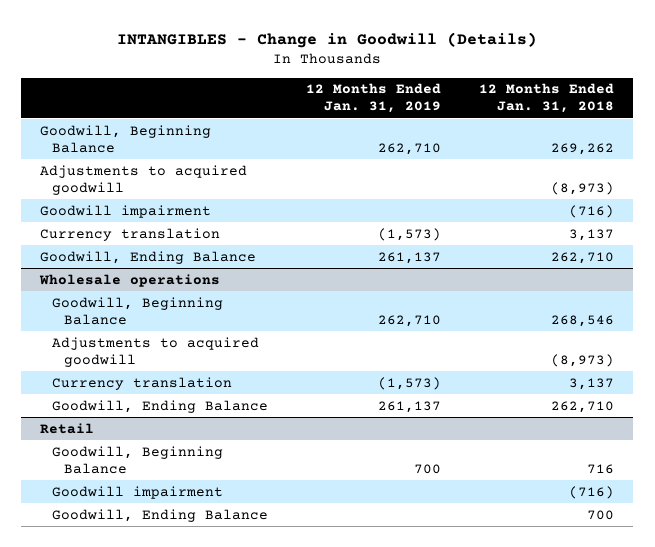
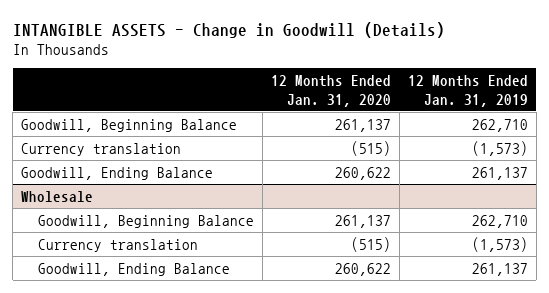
[117,31,538,48] INTANGIBLES - Change in Goodwill (Details) -> [12,21,445,38] INTANGIBLE ASSETS - Change in Goodwill (Details)
[479,83,615,114] 12 Months Ended Jan. 31, 2018 -> none
none -> [270,74,391,107] 12 Months Ended Jan. 31, 2020
[40,164,248,195] Adjustments to acquired goodwill -> none
[40,204,212,218] Goodwill impairment -> none
[39,273,221,287] Wholesale operations -> [21,190,94,202] Wholesale
[52,336,260,367] Adjustments to acquired goodwill -> none
[40,422,95,434] Retail -> none
[52,445,224,474] Goodwill, Beginning Balance -> none
[52,485,224,499] Goodwill impairment -> none
[52,508,269,522] Goodwill, Ending Balance -> none

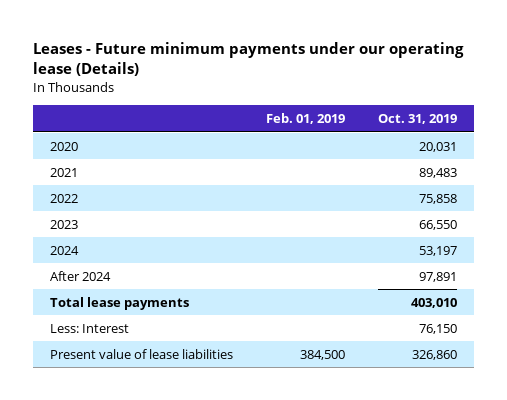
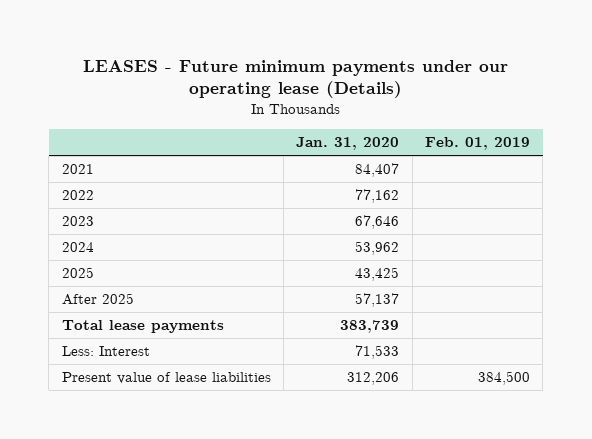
[33,41,465,77] Leases - Future minimum payments under our operating lease (Details) -> [82,59,508,99] LEASES - Future minimum payments under our operating lease (Details)
[378,114,458,125] Oct. 31, 2019 -> none
none -> [296,137,400,151] Jan. 31, 2020
[49,141,78,151] 2020 -> none
none -> [61,267,94,279] 2025
[49,270,111,281] After 2024 -> [61,293,134,306] After 2025

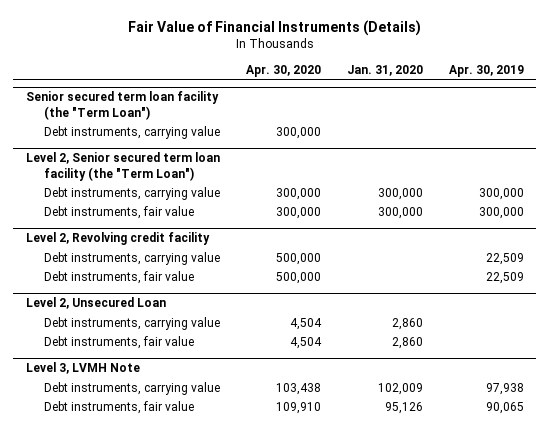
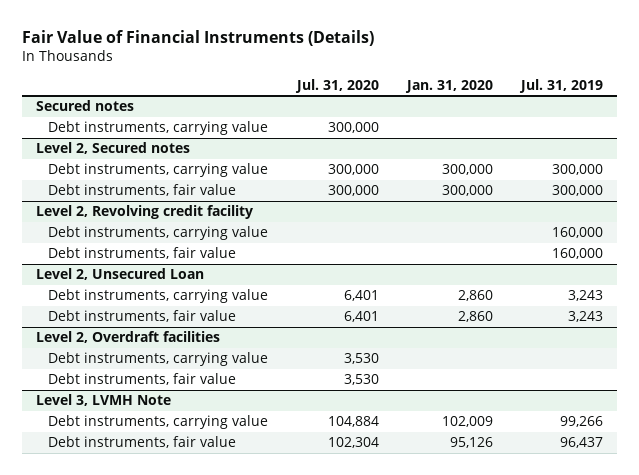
[245,65,321,78] Apr. 30, 2020 -> none
[448,65,524,78] Apr. 30, 2019 -> none
none -> [294,78,379,93] Jul. 31, 2020
none -> [519,78,604,93] Jul. 31, 2019
[25,91,219,120] Senior secured term loan facility (the "Term Loan") -> [36,100,135,112] Secured notes
[25,152,220,181] Level 2, Senior secured term loan facility (the "Term Loan") -> [36,142,191,155] Level 2, Secured notes
none -> [36,331,221,344] Level 2, Overdraft facilities
none -> [48,352,269,367] Debt instruments, carrying value
none -> [48,373,237,386] Debt instruments, fair value

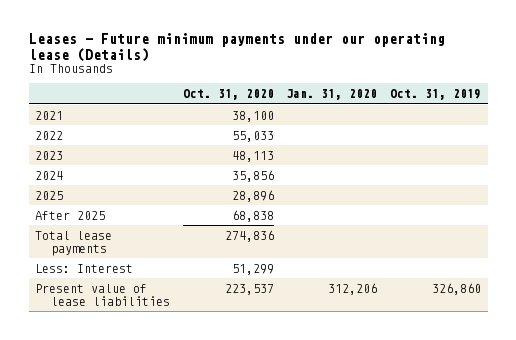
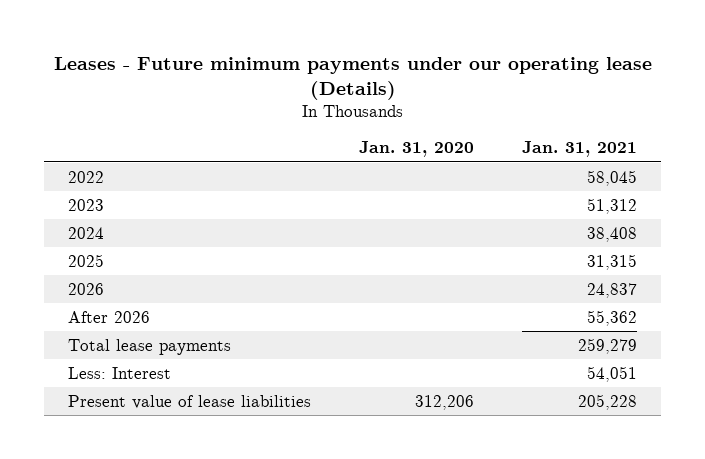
[182,89,274,101] Oct. 31, 2020 -> none
[390,89,482,101] Oct. 31, 2019 -> none
none -> [522,141,638,158] Jan. 31, 2021
[35,110,64,120] 2021 -> none
[35,210,106,220] After 2025 -> [68,282,105,295] 2026
none -> [68,310,151,323] After 2026

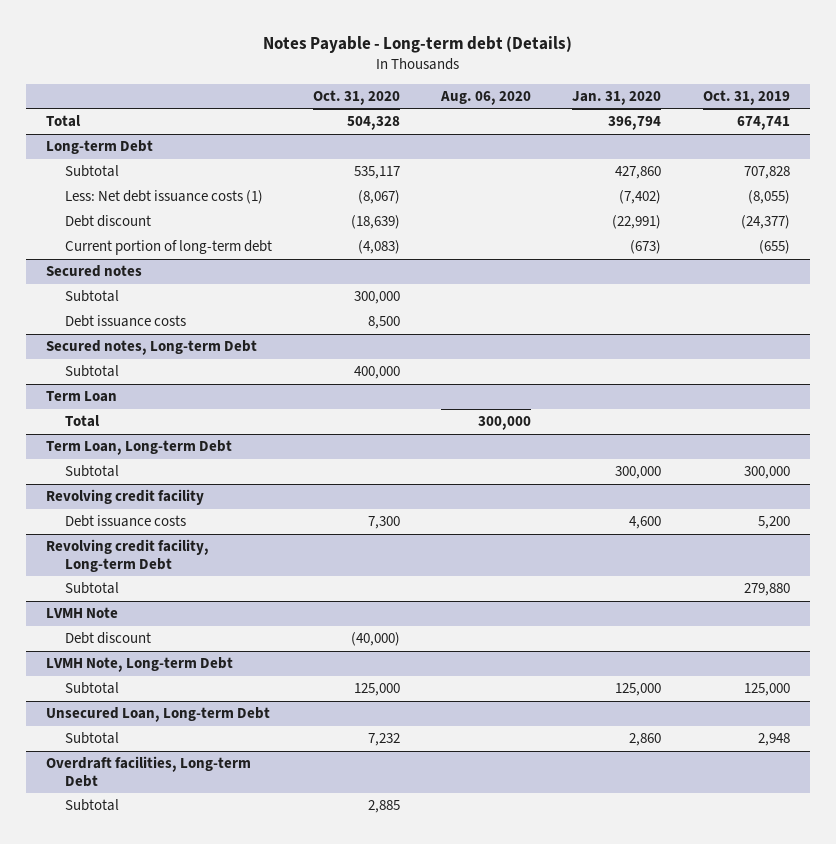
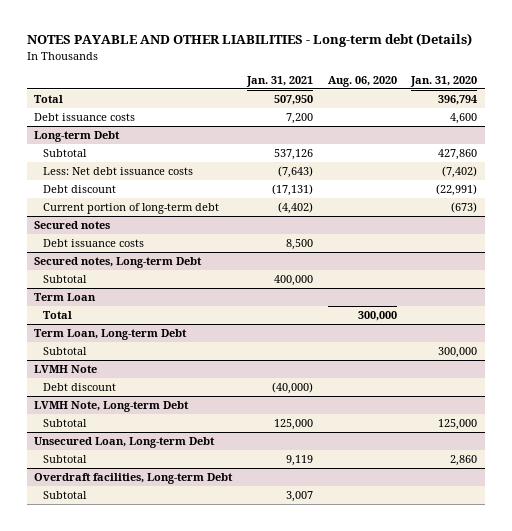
[262,35,572,53] Notes Payable - Long-term debt (Details) -> [27,33,473,48] NOTES PAYABLE AND OTHER LIABILITIES - Long-term debt (Details)
[313,89,401,105] Oct. 31, 2020 -> none
[702,89,790,105] Oct. 31, 2019 -> none
none -> [245,75,313,87] Jan. 31, 2021
none -> [34,113,136,122] Debt issuance costs
[65,190,264,205] Less: Net debt issuance costs (1) -> [43,167,194,176] Less: Net debt issuance costs
[65,290,120,303] Subtotal -> none
[46,489,205,506] Revolving credit facility -> none
[65,515,187,528] Debt issuance costs -> none
[46,539,210,572] Revolving credit facility, Long-term Debt -> none
[65,582,120,595] Subtotal -> none

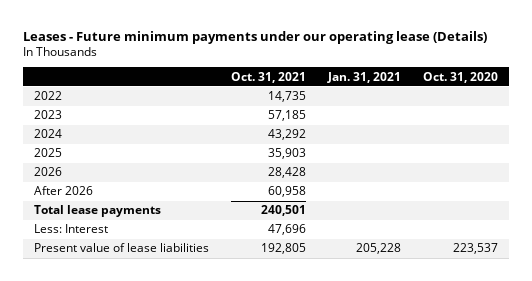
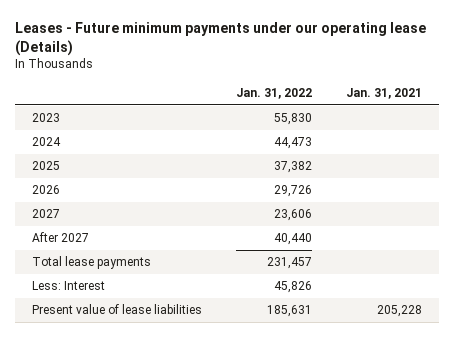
[230,71,306,83] Oct. 31, 2021 -> none
[422,71,498,83] Oct. 31, 2020 -> none
none -> [235,87,312,99] Jan. 31, 2022
[33,91,62,101] 2022 -> none
[33,186,93,196] After 2026 -> [31,209,60,219] 2027
none -> [31,232,89,243] After 2027

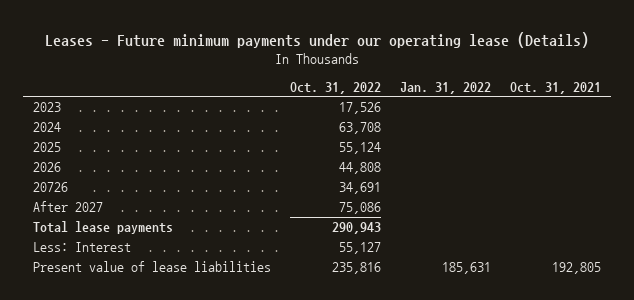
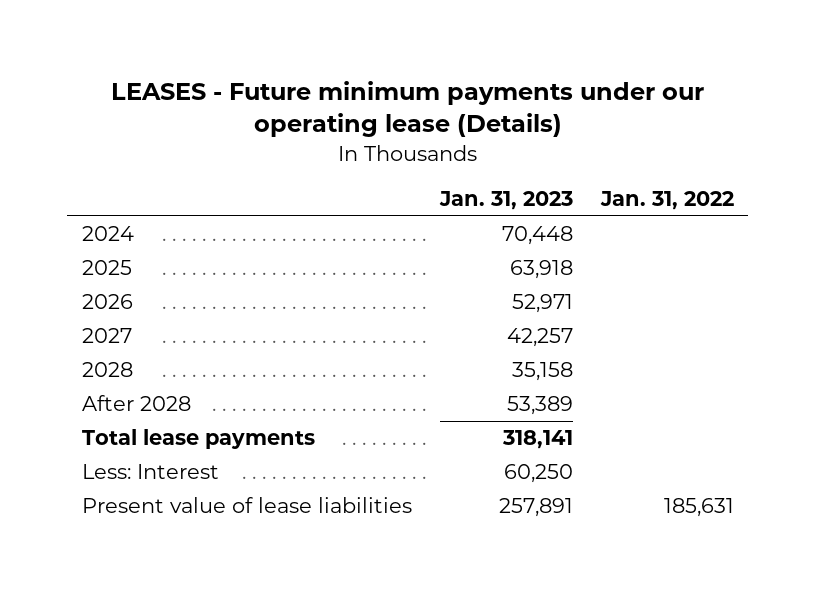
[44,31,589,48] Leases - Future minimum payments under our operating lease (Details) -> [110,80,704,138] LEASES - Future minimum payments under our operating lease (Details)
[289,81,381,94] Oct. 31, 2022 -> none
[510,81,602,94] Oct. 31, 2021 -> none
none -> [438,190,573,210] Jan. 31, 2023
[32,102,61,113] 2023 -> none
[32,182,68,193] 20726 -> [81,328,132,344] 2027
[32,201,103,213] After 2027 -> [81,362,133,378] 2028
none -> [81,395,191,412] After 2028

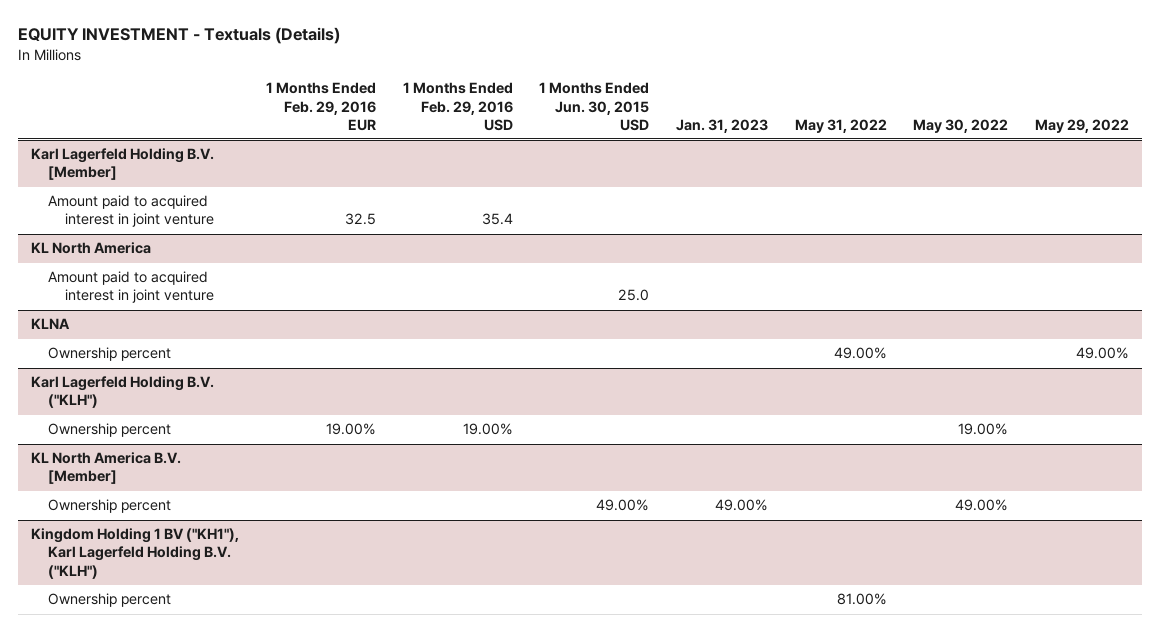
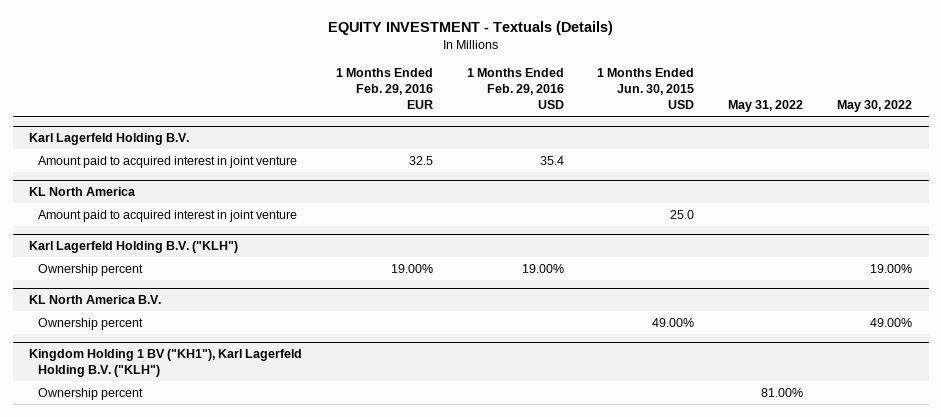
[676,118,769,133] Jan. 31, 2023 -> none
[1035,118,1130,133] May 29, 2022 -> none
[31,148,215,181] Karl Lagerfeld Holding B.V. [Member] -> [29,132,190,145] Karl Lagerfeld Holding B.V.
[31,318,71,330] KLNA -> none
[47,347,171,362] Ownership percent -> none
[31,452,182,485] KL North America B.V. [Member] -> [29,294,162,304] KL North America B.V.

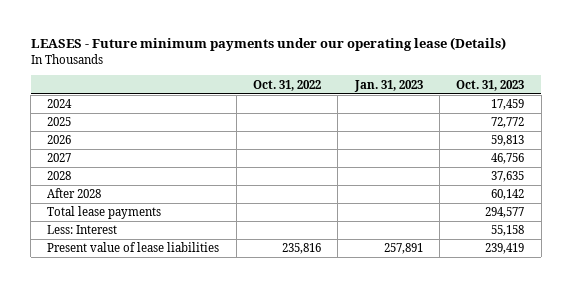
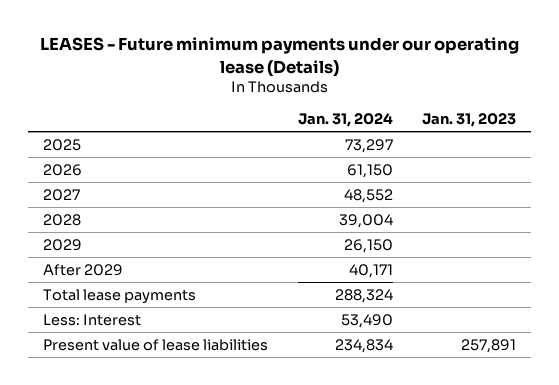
[253,79,322,91] Oct. 31, 2022 -> none
[456,79,525,91] Oct. 31, 2023 -> none
none -> [297,113,393,128] Jan. 31, 2024
[47,99,73,109] 2024 -> none
[47,188,102,199] After 2028 -> [42,238,82,251] 2029
none -> [42,263,123,276] After 2029

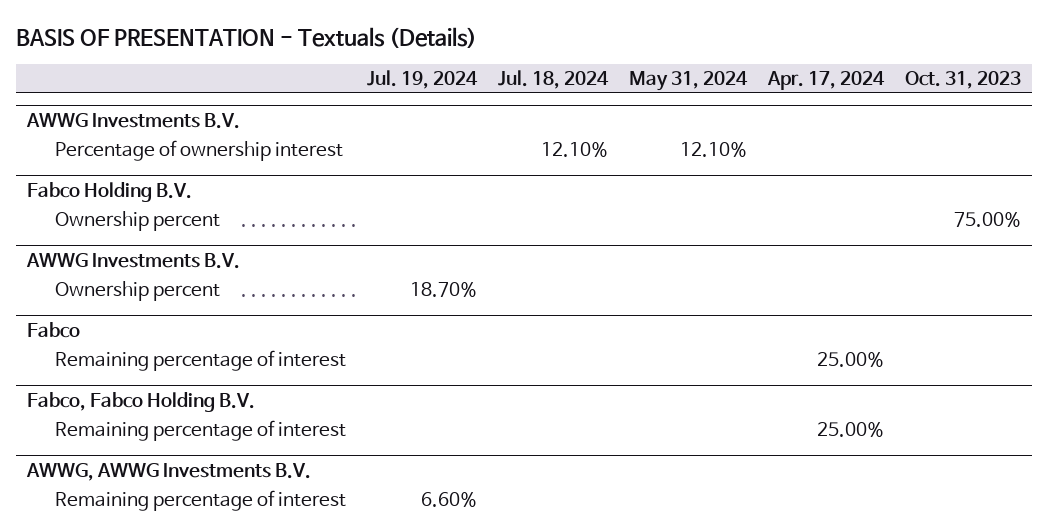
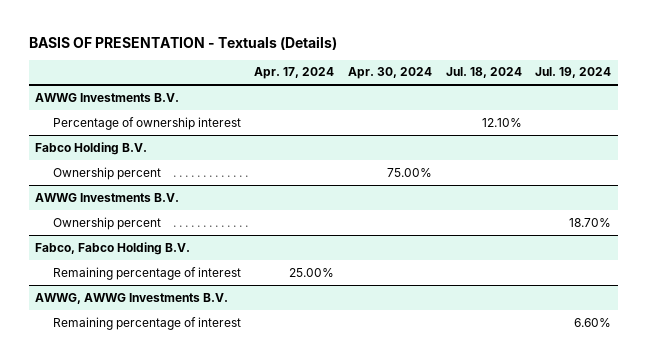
[629,71,749,92] May 31, 2024 -> none
[905,71,1022,90] Oct. 31, 2023 -> none
none -> [348,67,433,80] Apr. 30, 2024
[26,322,80,339] Fabco -> none
[55,350,347,372] Remaining percentage of interest -> none

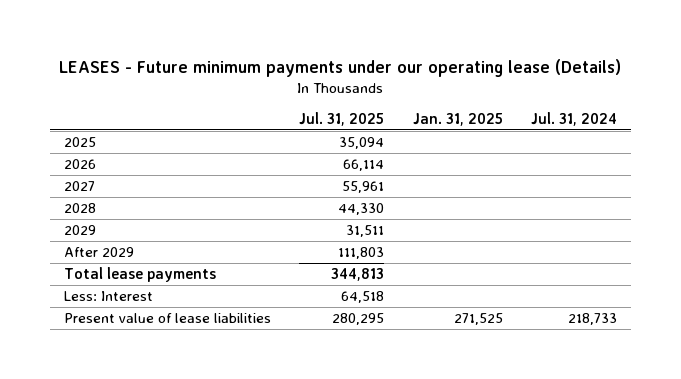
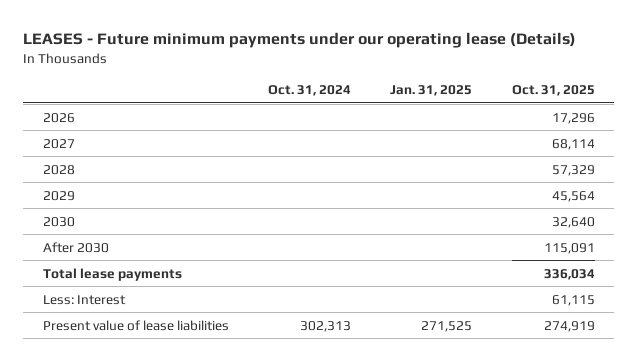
[299,111,385,126] Jul. 31, 2025 -> none
[530,111,617,126] Jul. 31, 2024 -> none
none -> [267,85,351,97] Oct. 31, 2024
none -> [511,85,595,97] Oct. 31, 2025
[63,137,96,148] 2025 -> none
none -> [42,216,75,227] 2030
[63,247,134,258] After 2029 -> [42,241,109,253] After 2030

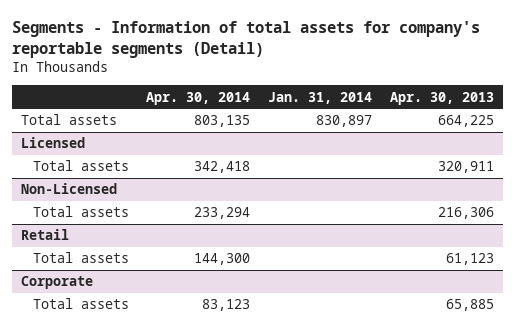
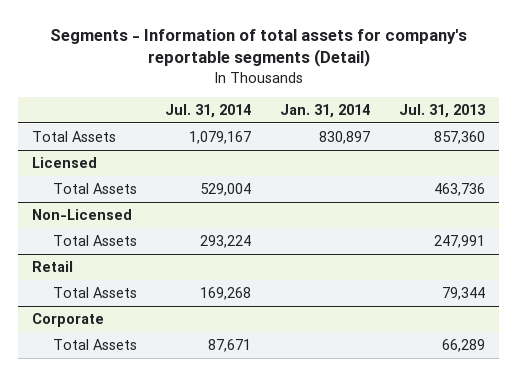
[146,91,251,105] Apr. 30, 2014 -> none
[389,91,494,105] Apr. 30, 2013 -> none
none -> [165,104,252,119] Jul. 31, 2014
none -> [398,104,485,119] Jul. 31, 2013
[20,114,117,126] Total assets -> [32,131,117,143] Total Assets
[32,160,129,172] Total assets -> [52,183,137,195] Total Assets
[32,206,129,218] Total assets -> [52,235,137,247] Total Assets
[32,252,129,264] Total assets -> [52,287,137,299] Total Assets
[32,298,129,310] Total assets -> [52,339,137,351] Total Assets

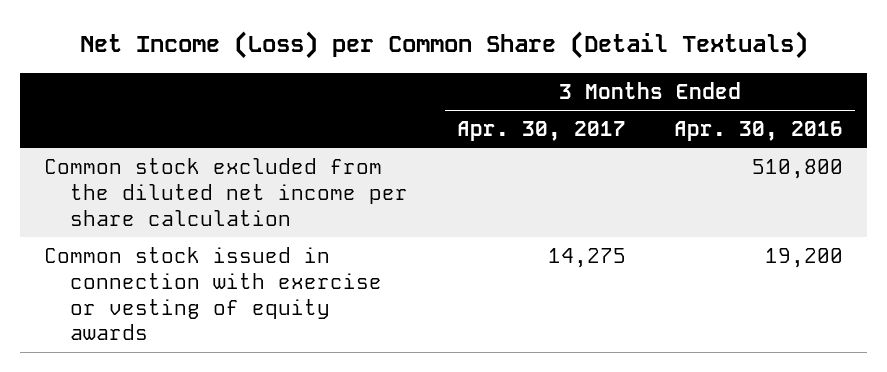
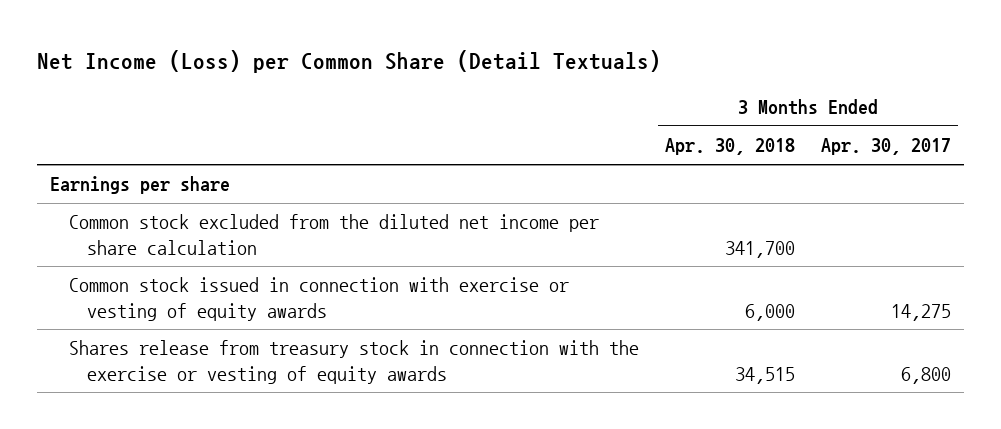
[674,121,844,142] Apr. 30, 2016 -> none
none -> [664,138,795,156] Apr. 30, 2018
none -> [50,176,231,195] Earnings per share
none -> [68,340,639,384] Shares release from treasury stock in connection with the exercise or vesting of equity awards

